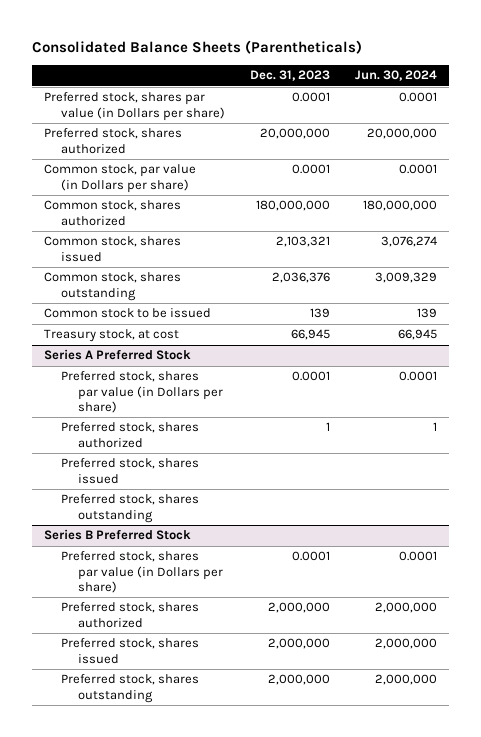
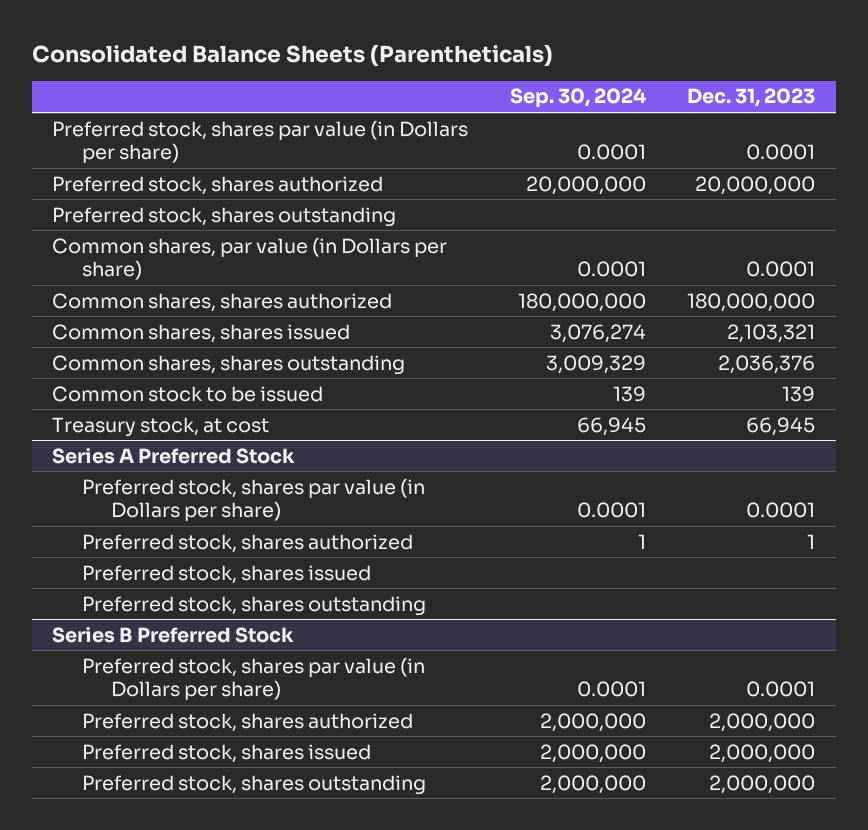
[355,70,438,82] Jun. 30, 2024 -> none
none -> [509,88,646,108] Sep. 30, 2024
none -> [52,206,397,227] Preferred stock, shares outstanding
[44,164,197,193] Common stock, par value (in Dollars per share) -> [52,236,448,281] Common shares, par value (in Dollars per share)
[44,200,182,226] Common stock, shares authorized -> [52,292,393,312] Common shares, shares authorized
[44,236,182,262] Common stock, shares issued -> [52,323,351,343] Common shares, shares issued
[44,272,182,301] Common stock, shares outstanding -> [52,354,406,375] Common shares, shares outstanding

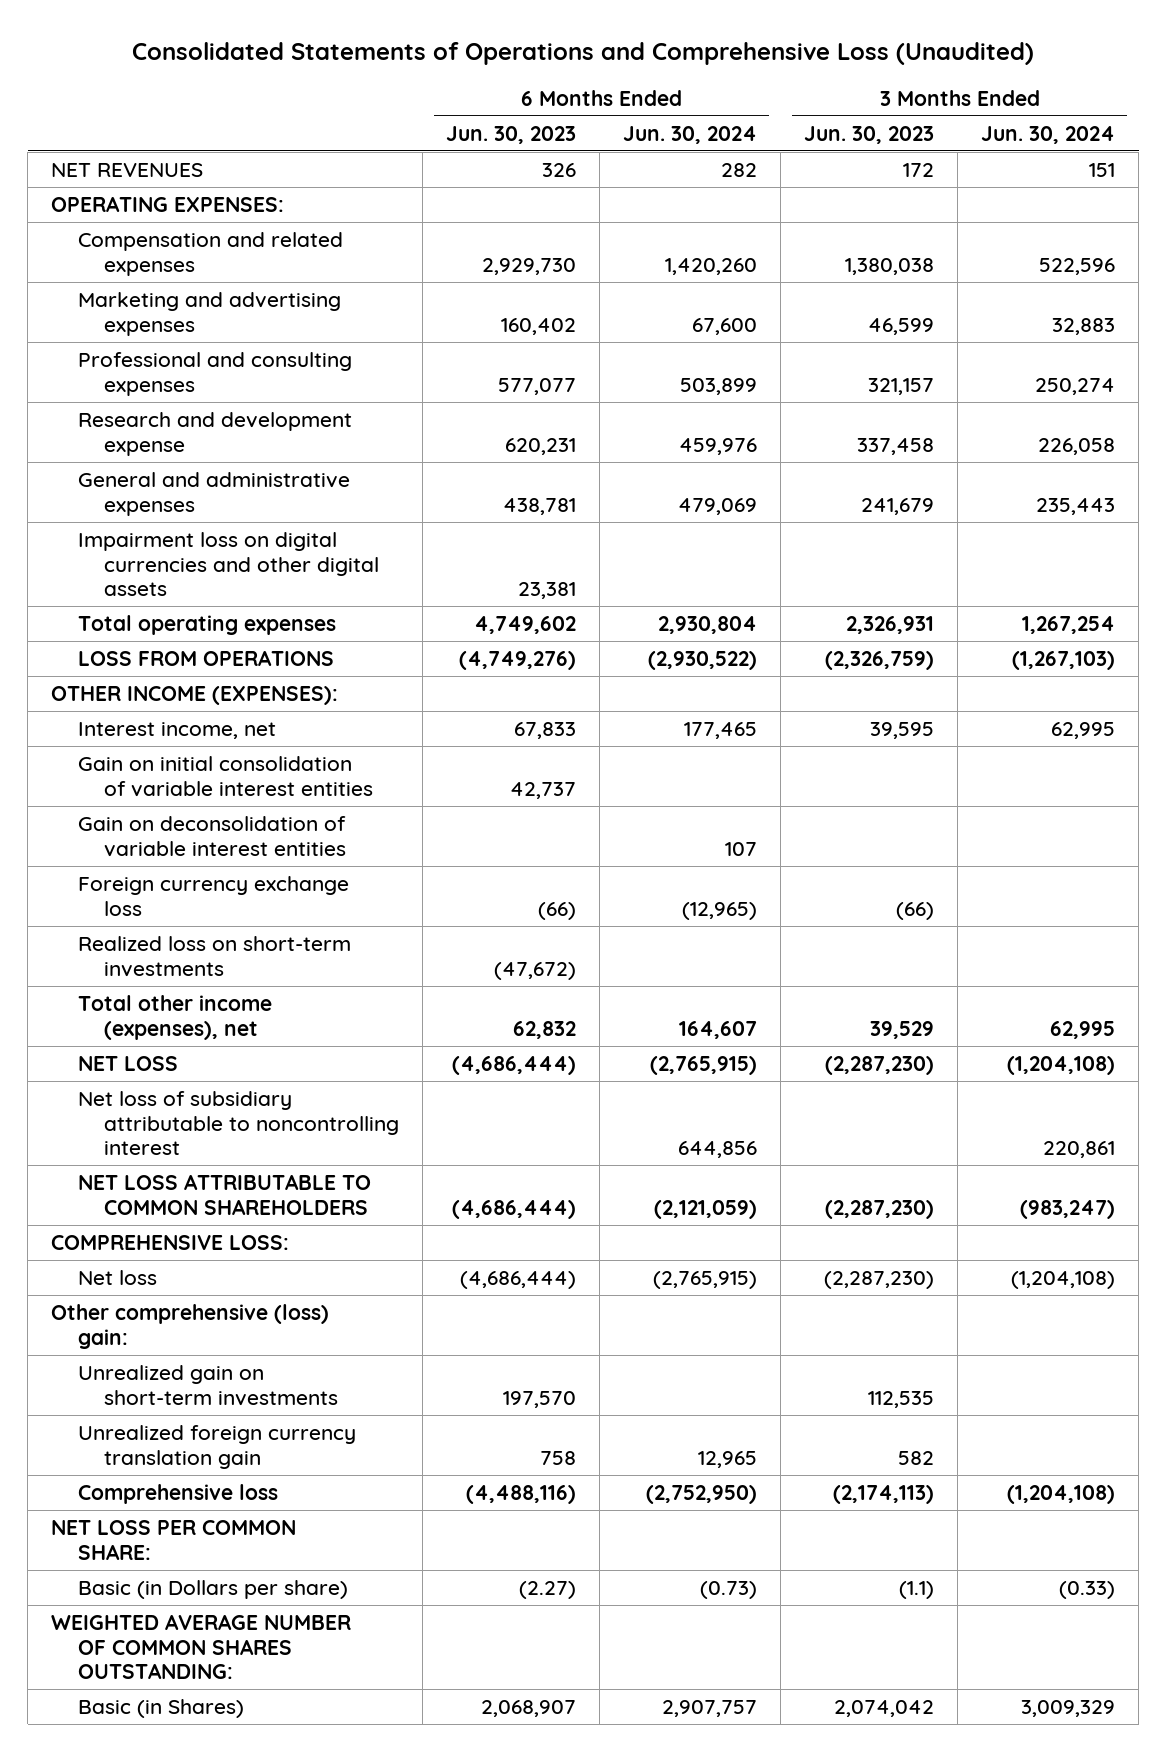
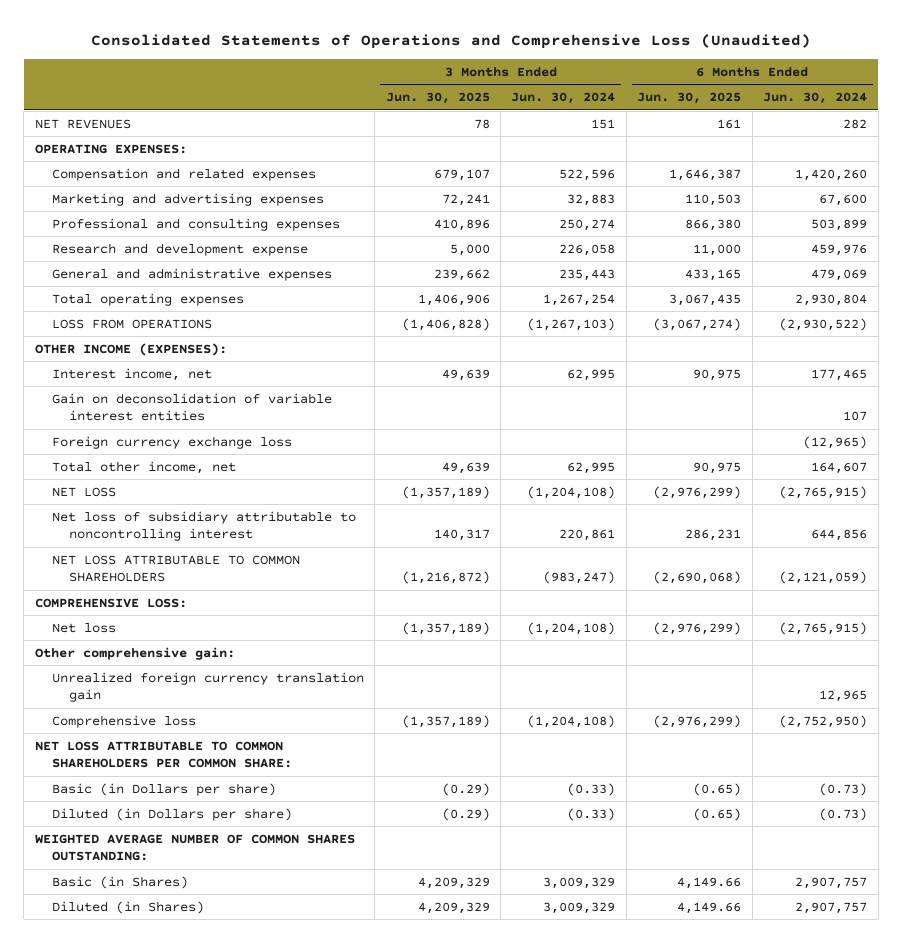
[446,125,577,144] Jun. 30, 2023 -> none
[804,125,935,144] Jun. 30, 2023 -> none
none -> [385,92,490,105] Jun. 30, 2025
none -> [637,92,742,105] Jun. 30, 2025
[77,531,380,597] Impairment loss on digital currencies and other digital assets -> none
[77,755,374,797] Gain on initial consolidation of variable interest entities -> none
[77,935,351,977] Realized loss on short-term investments -> none
[77,994,272,1040] Total other income (expenses), net -> [51,460,236,474] Total other income, net
[77,1364,339,1406] Unrealized gain on short-term investments -> none
[51,1303,330,1349] Other comprehensive (loss) gain: -> [34,646,235,660] Other comprehensive gain:
[51,1519,297,1560] NET LOSS PER COMMON SHARE: -> [34,740,292,769] NET LOSS ATTRIBUTABLE TO COMMON SHAREHOLDERS PER COMMON SHARE:
none -> [51,807,292,821] Diluted (in Dollars per share)
none -> [51,900,204,914] Diluted (in Shares)

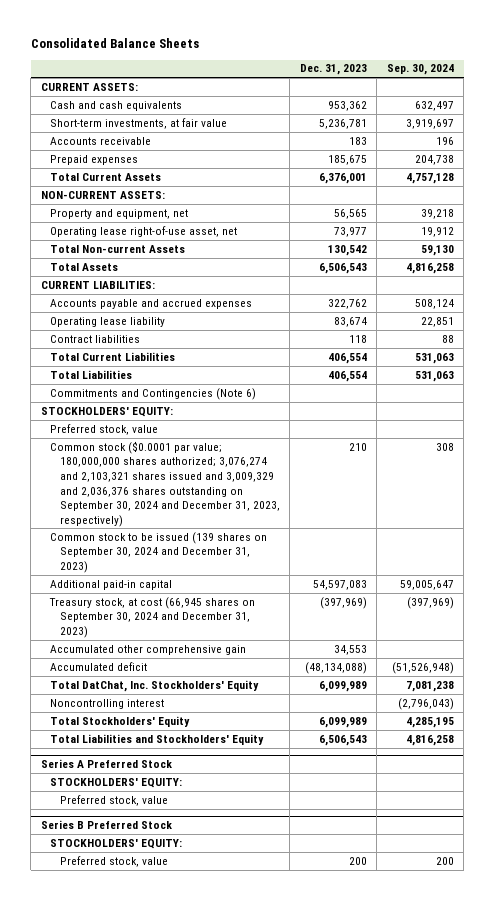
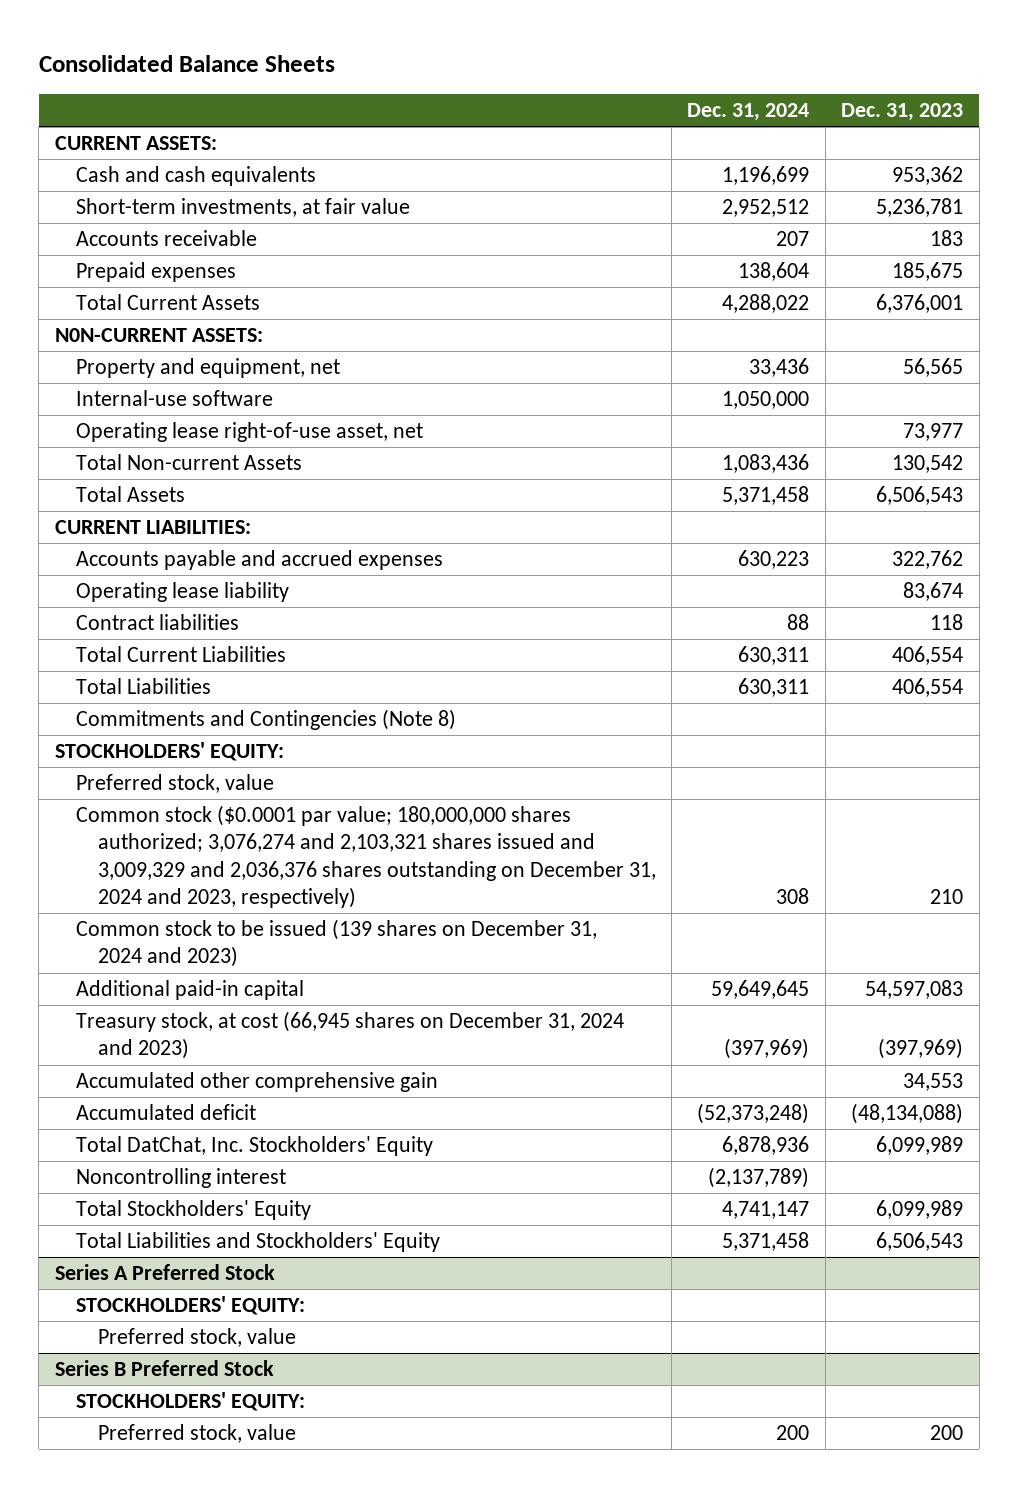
[386,64,454,76] Sep. 30, 2024 -> none
none -> [687,102,810,121] Dec. 31, 2024
[40,190,165,199] NON-CURRENT ASSETS: -> [54,328,263,343] N0N-CURRENT ASSETS:
none -> [76,390,274,407] Internal-use software
[50,387,257,400] Commitments and Contingencies (Note 6) -> [76,709,457,731] Commitments and Contingencies (Note 8)
[50,440,280,527] Common stock ($0.0001 par value; 180,000,000 shares authorized; 3,076,274 and 2,103,321 shares issued and 3,009,329 and 2,036,376 shares outstanding on September 30, 2024 and December 31, 2023, respectively) -> [76,805,656,908] Common stock ($0.0001 par value; 180,000,000 shares authorized; 3,076,274 and 2,103,321 shares issued and 3,009,329 and 2,036,376 shares outstanding on December 31, 2024 and 2023, respectively)
[50,531,268,573] Common stock to be issued (139 shares on September 30, 2024 and December 31, 2023) -> [76,919,598,968] Common stock to be issued (139 shares on December 31, 2024 and 2023)
[49,596,256,638] Treasury stock, at cost (66,945 shares on September 30, 2024 and December 31, 2023) -> [76,1011,625,1060] Treasury stock, at cost (66,945 shares on December 31, 2024 and 2023)

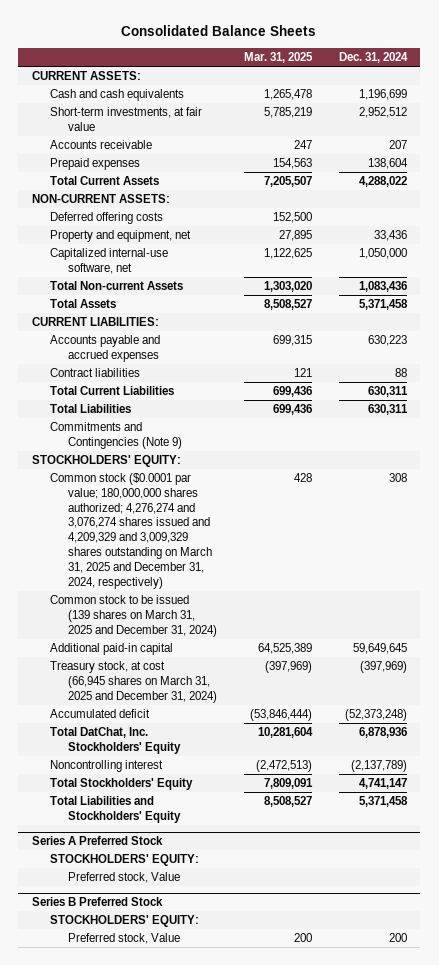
[841,102,964,121] Dec. 31, 2023 -> none
none -> [244,52,314,64] Mar. 31, 2025
[54,328,263,343] N0N-CURRENT ASSETS: -> [31,194,170,204] NON-CURRENT ASSETS:
none -> [50,212,164,225] Deferred offering costs
[76,422,424,443] Operating lease right-of-use asset, net -> none
[76,390,274,407] Internal-use software -> [50,248,169,274] Capitalized internal-use software, net
[76,582,290,603] Operating lease liability -> none
[76,709,457,731] Commitments and Contingencies (Note 8) -> [50,422,183,449] Commitments and Contingencies (Note 9)
[76,774,275,794] Preferred stock, value -> none
[76,805,656,908] Common stock ($0.0001 par value; 180,000,000 shares authorized; 3,076,274 and 2,103,321 shares issued and 3,009,329 and 2,036,376 shares outstanding on December 31, 2024 and 2023, respectively) -> [50,473,213,589] Common stock ($0.0001 par value; 180,000,000 shares authorized; 4,276,274 and 3,076,274 shares issued and 4,209,329 and 3,009,329 shares outstanding on March 31, 2025 and December 31, 2024, respectively)
[76,919,598,968] Common stock to be issued (139 shares on December 31, 2024 and 2023) -> [50,595,218,637] Common stock to be issued (139 shares on March 31, 2025 and December 31, 2024)
[76,1072,439,1093] Accumulated other comprehensive gain -> none
[76,1011,625,1060] Treasury stock, at cost (66,945 shares on December 31, 2024 and 2023) -> [50,661,218,703] Treasury stock, at cost (66,945 shares on March 31, 2025 and December 31, 2024)
[97,1328,296,1348] Preferred stock, value -> [68,872,181,884] Preferred stock, Value
[97,1424,296,1444] Preferred stock, value -> [68,933,181,945] Preferred stock, Value

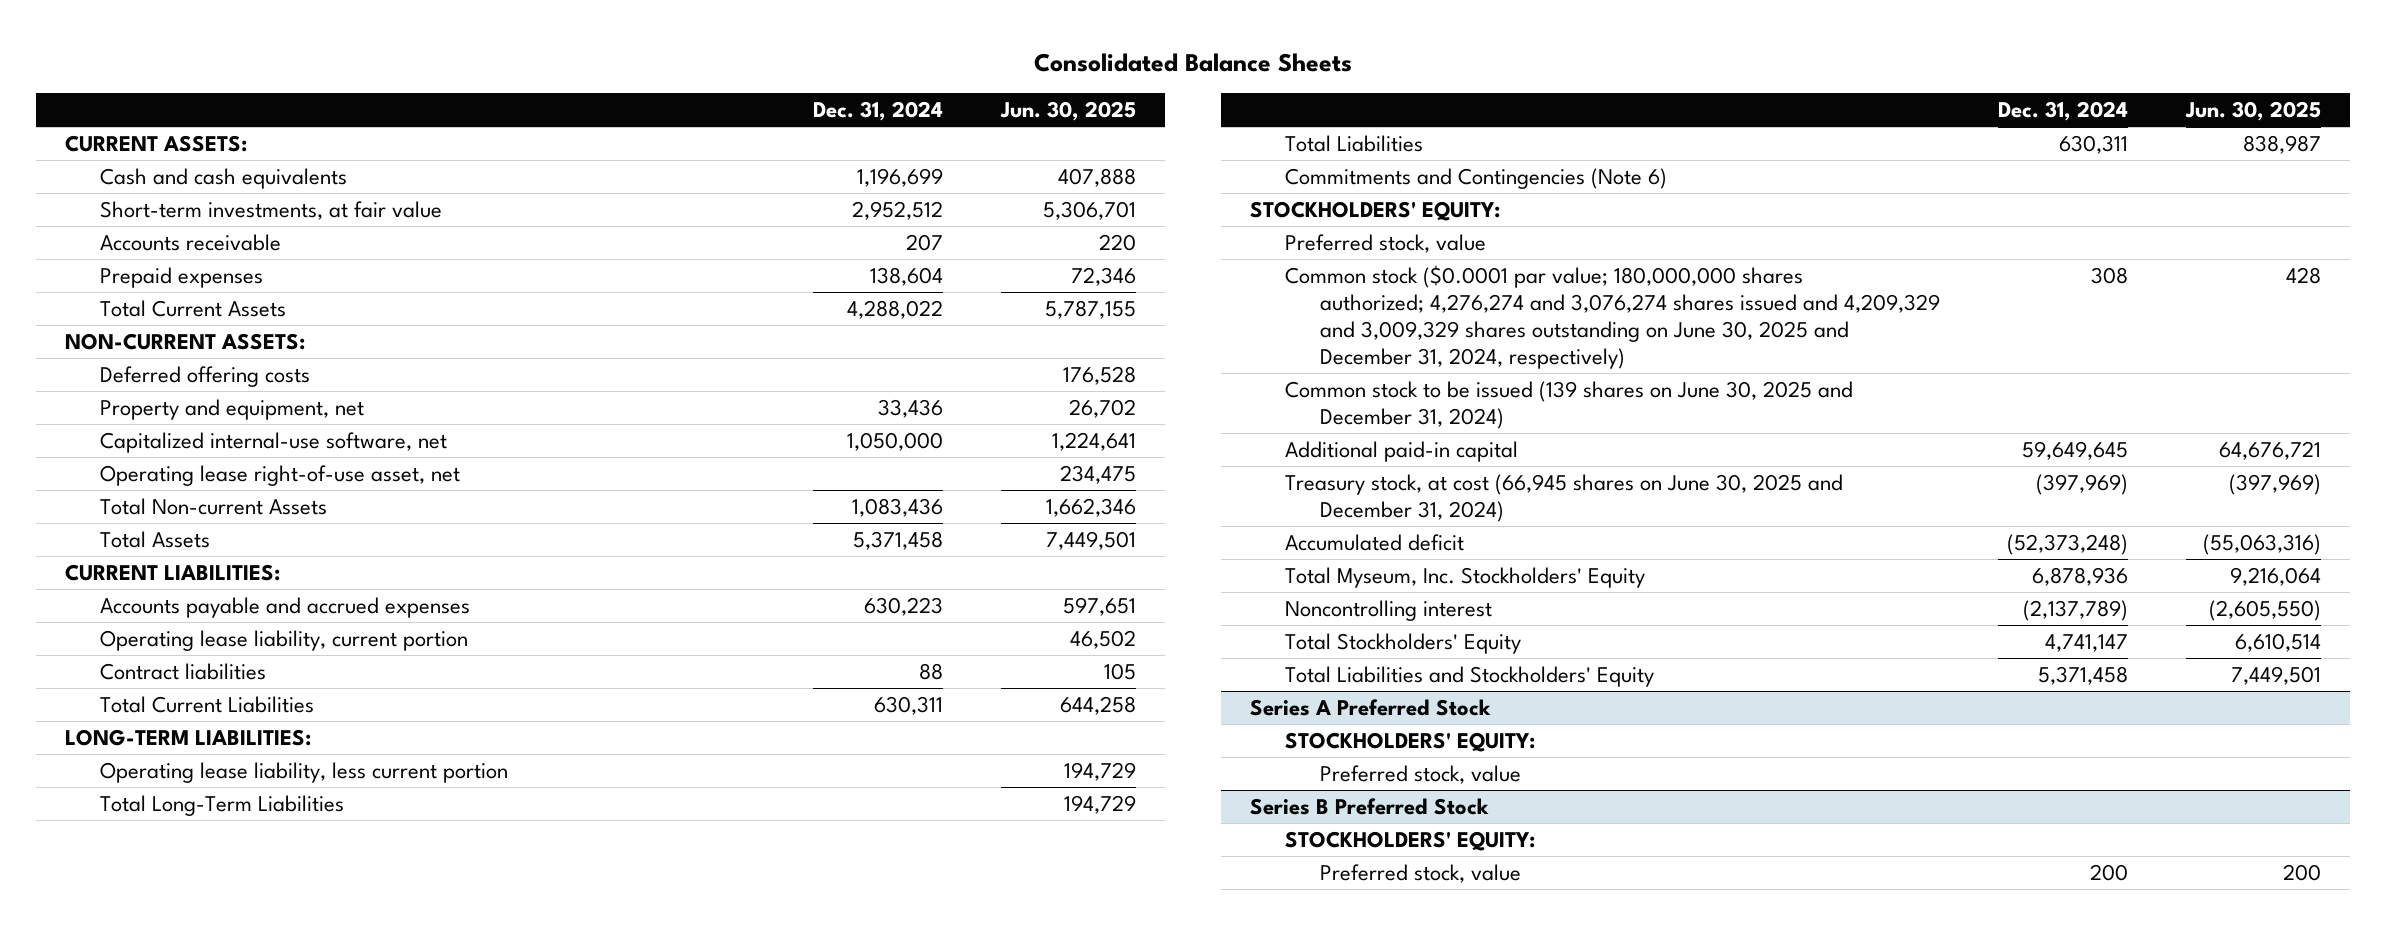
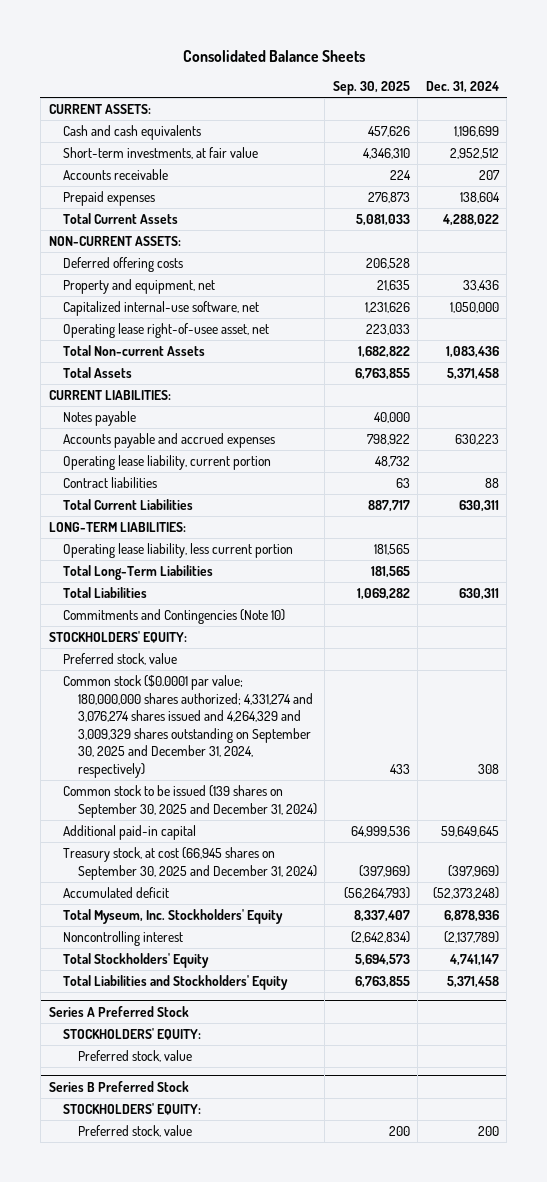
[1000,101,1137,122] Jun. 30, 2025 -> none
none -> [332,80,410,95] Sep. 30, 2025
[100,464,461,486] Operating lease right-of-use asset, net -> [63,322,270,338] Operating lease right-of-usee asset, net
none -> [63,410,137,426] Notes payable
[1284,167,1667,189] Commitments and Contingencies (Note 6) -> [63,608,286,624] Commitments and Contingencies (Note 10)
[1284,264,1940,369] Common stock ($0.0001 par value; 180,000,000 shares authorized; 4,276,274 and 3,076,274 shares issued and 4,209,329 and 3,009,329 shares outstanding on June 30, 2025 and December 31, 2024, respectively) -> [63,674,313,778] Common stock ($0.0001 par value; 180,000,000 shares authorized; 4,331,274 and 3,076,274 shares issued and 4,264,329 and 3,009,329 shares outstanding on September 30, 2025 and December 31, 2024, respectively)
[1284,380,1853,429] Common stock to be issued (139 shares on June 30, 2025 and December 31, 2024) -> [63,784,317,818] Common stock to be issued (139 shares on September 30, 2025 and December 31, 2024)
[1284,473,1843,522] Treasury stock, at cost (66,945 shares on June 30, 2025 and December 31, 2024) -> [63,846,317,880] Treasury stock, at cost (66,945 shares on September 30, 2025 and December 31, 2024)

